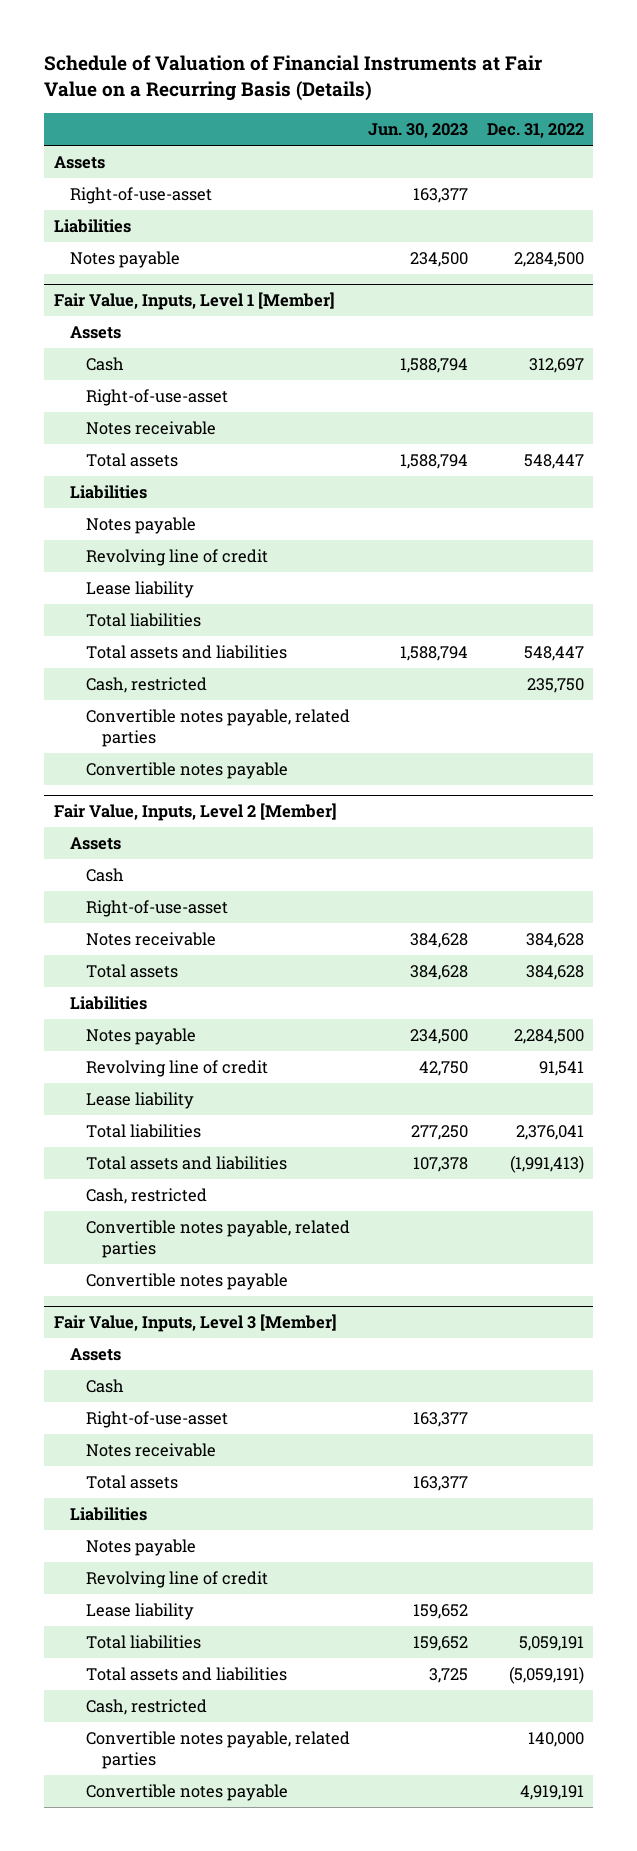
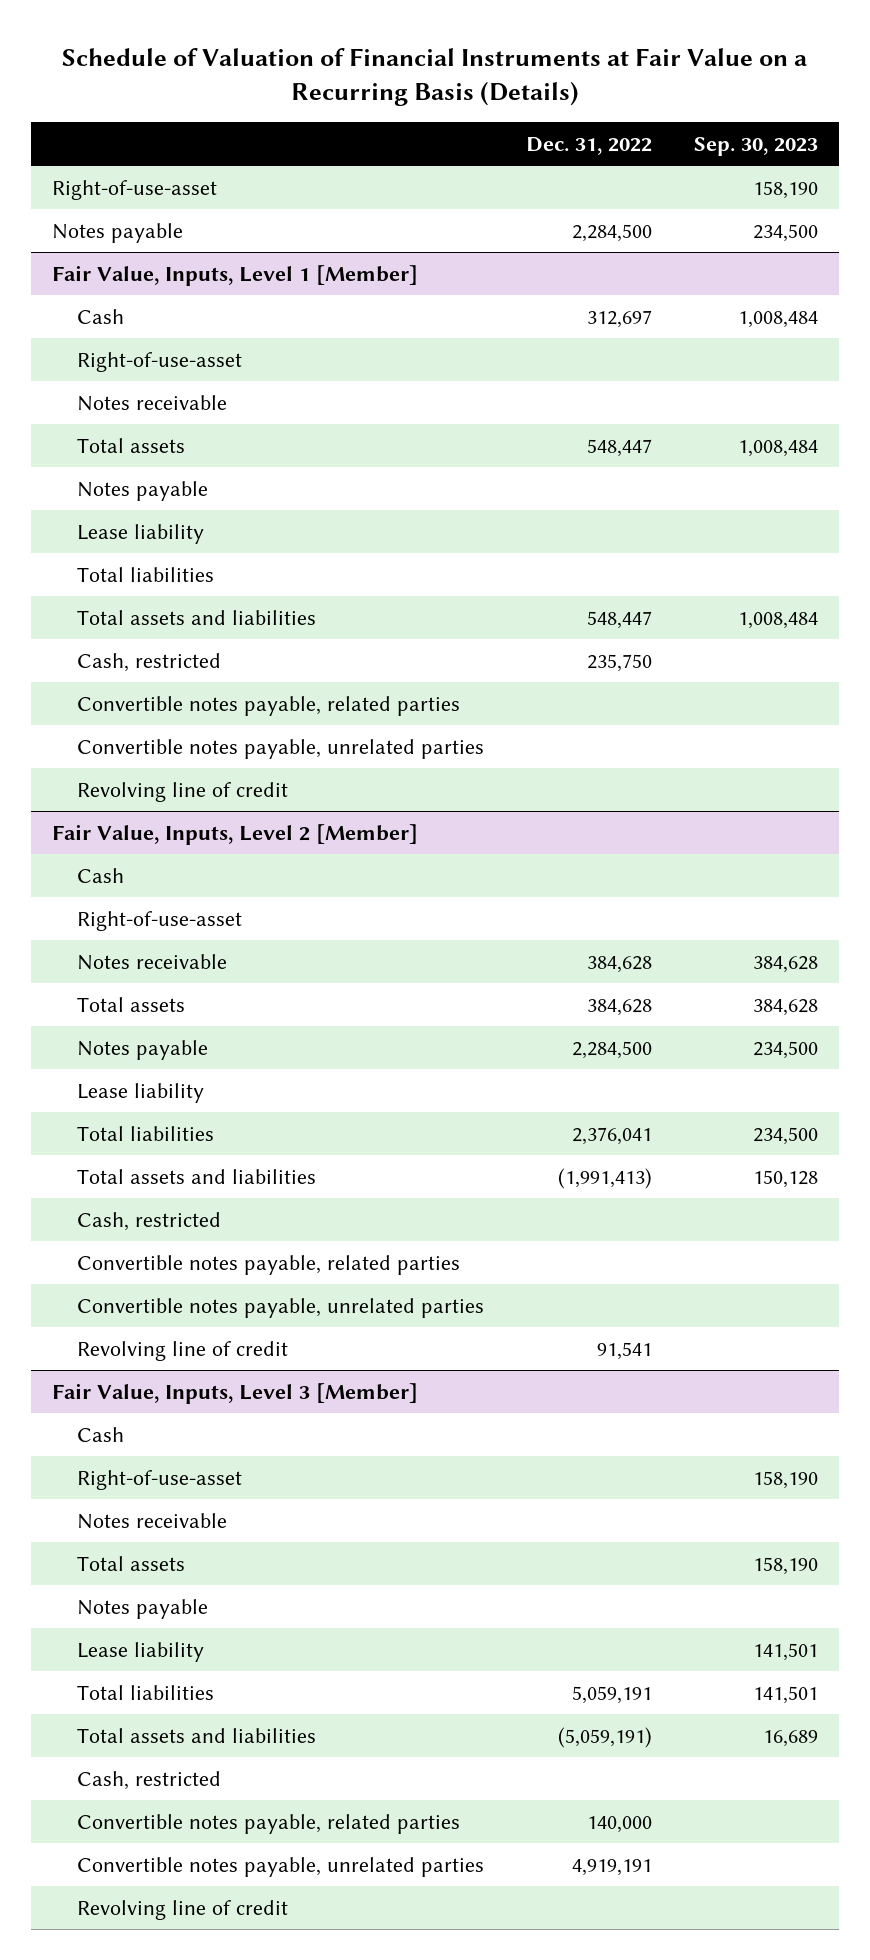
[368,123,469,139] Jun. 30, 2023 -> none
none -> [693,136,818,156] Sep. 30, 2023
[53,156,105,170] Assets -> none
[53,219,131,234] Liabilities -> none
[69,326,121,340] Assets -> none
[69,485,147,500] Liabilities -> none
[85,762,288,780] Convertible notes payable -> [76,738,484,759] Convertible notes payable, unrelated parties
[85,549,268,567] Revolving line of credit -> [76,781,288,802] Revolving line of credit
[69,837,121,851] Assets -> none
[69,996,147,1011] Liabilities -> none
[85,1273,288,1291] Convertible notes payable -> [76,1297,484,1318] Convertible notes payable, unrelated parties
[85,1060,268,1078] Revolving line of credit -> [76,1340,288,1361] Revolving line of credit
[69,1348,121,1362] Assets -> none
[69,1507,147,1522] Liabilities -> none
[85,1784,288,1802] Convertible notes payable -> [76,1856,484,1877] Convertible notes payable, unrelated parties
[85,1571,268,1589] Revolving line of credit -> [76,1899,288,1920] Revolving line of credit

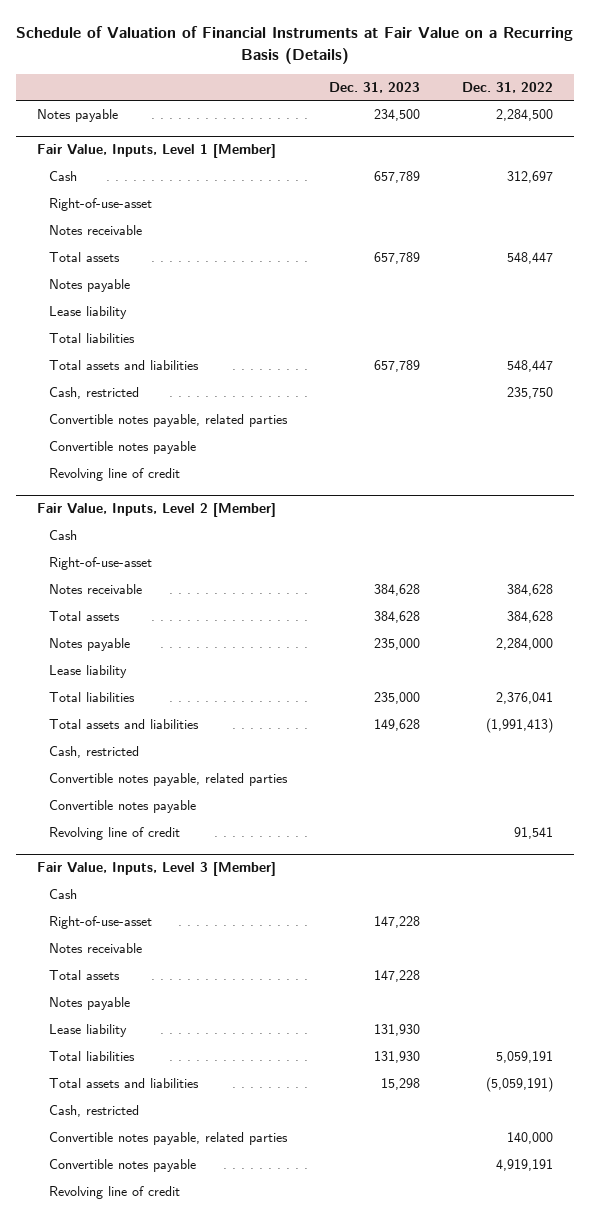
[693,136,818,156] Sep. 30, 2023 -> none
none -> [328,81,420,93] Dec. 31, 2023
[52,179,218,200] Right-of-use-asset -> none
[76,738,484,759] Convertible notes payable, unrelated parties -> [48,441,196,455] Convertible notes payable
[571,1040,652,1059] 2,284,500 -> [495,638,553,651] 2,284,000
[76,1297,484,1318] Convertible notes payable, unrelated parties -> [48,800,196,814] Convertible notes payable
[76,1856,484,1877] Convertible notes payable, unrelated parties -> [48,1159,196,1173] Convertible notes payable

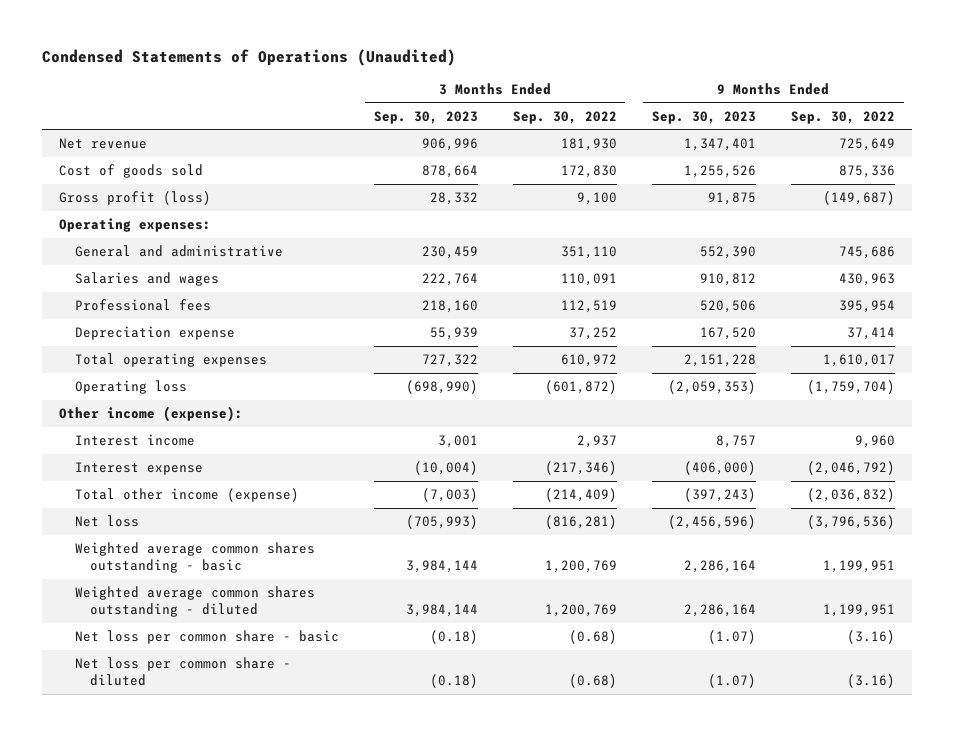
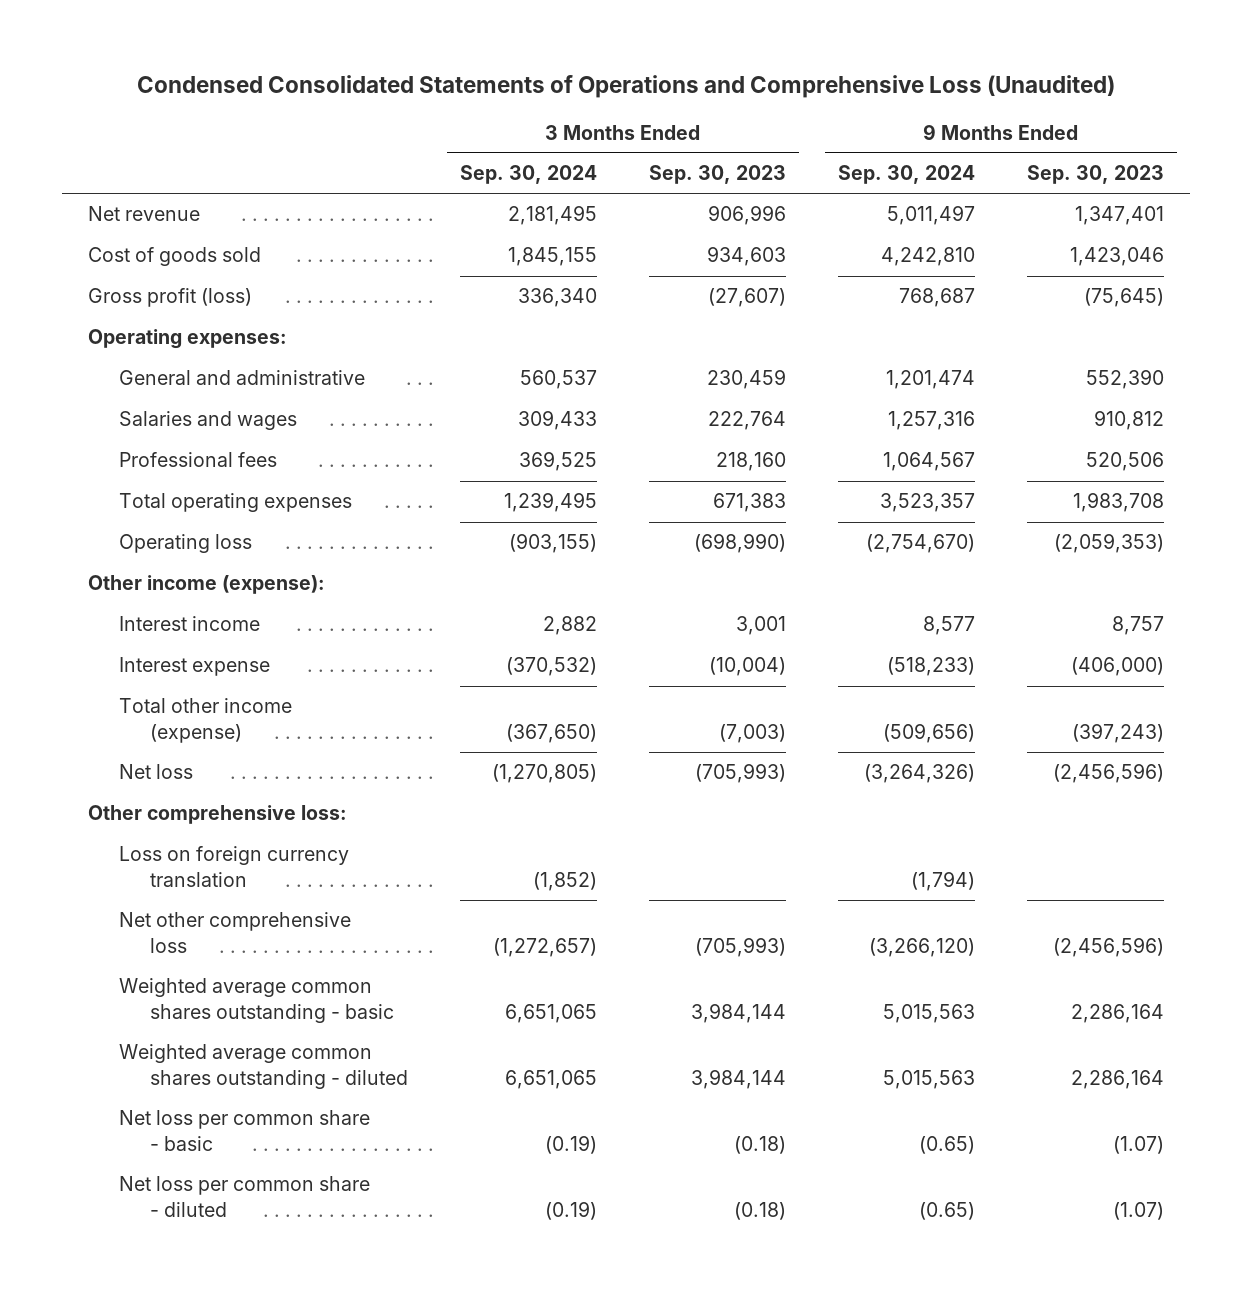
[41,49,456,67] Condensed Statements of Operations (Unaudited) -> [136,74,1115,98] Condensed Consolidated Statements of Operations and Comprehensive Loss (Unaudited)
[512,110,617,124] Sep. 30, 2022 -> none
[790,110,895,124] Sep. 30, 2022 -> none
none -> [459,165,597,185] Sep. 30, 2024
none -> [837,165,975,185] Sep. 30, 2024
[421,165,478,179] 878,664 -> [706,246,786,267] 934,603
[683,165,756,179] 1,255,526 -> [1069,247,1164,267] 1,423,046
[429,192,478,206] 28,332 -> [707,288,786,308] (27,607)
[707,192,756,206] 91,875 -> [1083,288,1164,308] (75,645)
[74,326,235,341] Depreciation expense -> none
[421,354,478,368] 727,322 -> [712,493,786,513] 671,383
[683,354,756,368] 2,151,228 -> [1072,492,1164,513] 1,983,708
none -> [88,805,348,825] Other comprehensive loss:
none -> [118,846,349,887] Loss on foreign currency translation
none -> [118,912,351,953] Net other comprehensive loss

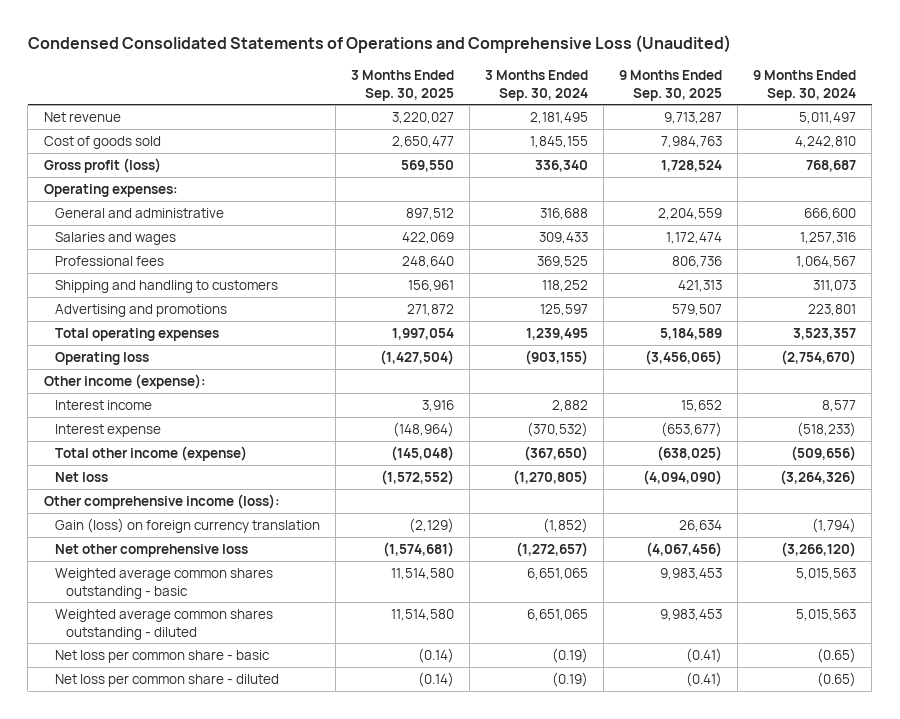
[648,165,786,185] Sep. 30, 2023 -> none
[1026,165,1164,185] Sep. 30, 2023 -> none
none -> [350,69,454,101] 3 Months Ended Sep. 30, 2025
none -> [619,69,723,101] 9 Months Ended Sep. 30, 2025
[519,370,597,390] 560,537 -> [540,207,589,220] 316,688
[885,370,975,390] 1,201,474 -> [804,207,857,220] 666,600
none -> [54,279,278,293] Shipping and handling to customers
none -> [54,303,227,317] Advertising and promotions
[88,805,348,825] Other comprehensive loss: -> [43,493,280,509] Other comprehensive income (loss):
[118,846,349,887] Loss on foreign currency translation -> [54,517,320,533] Gain (loss) on foreign currency translation

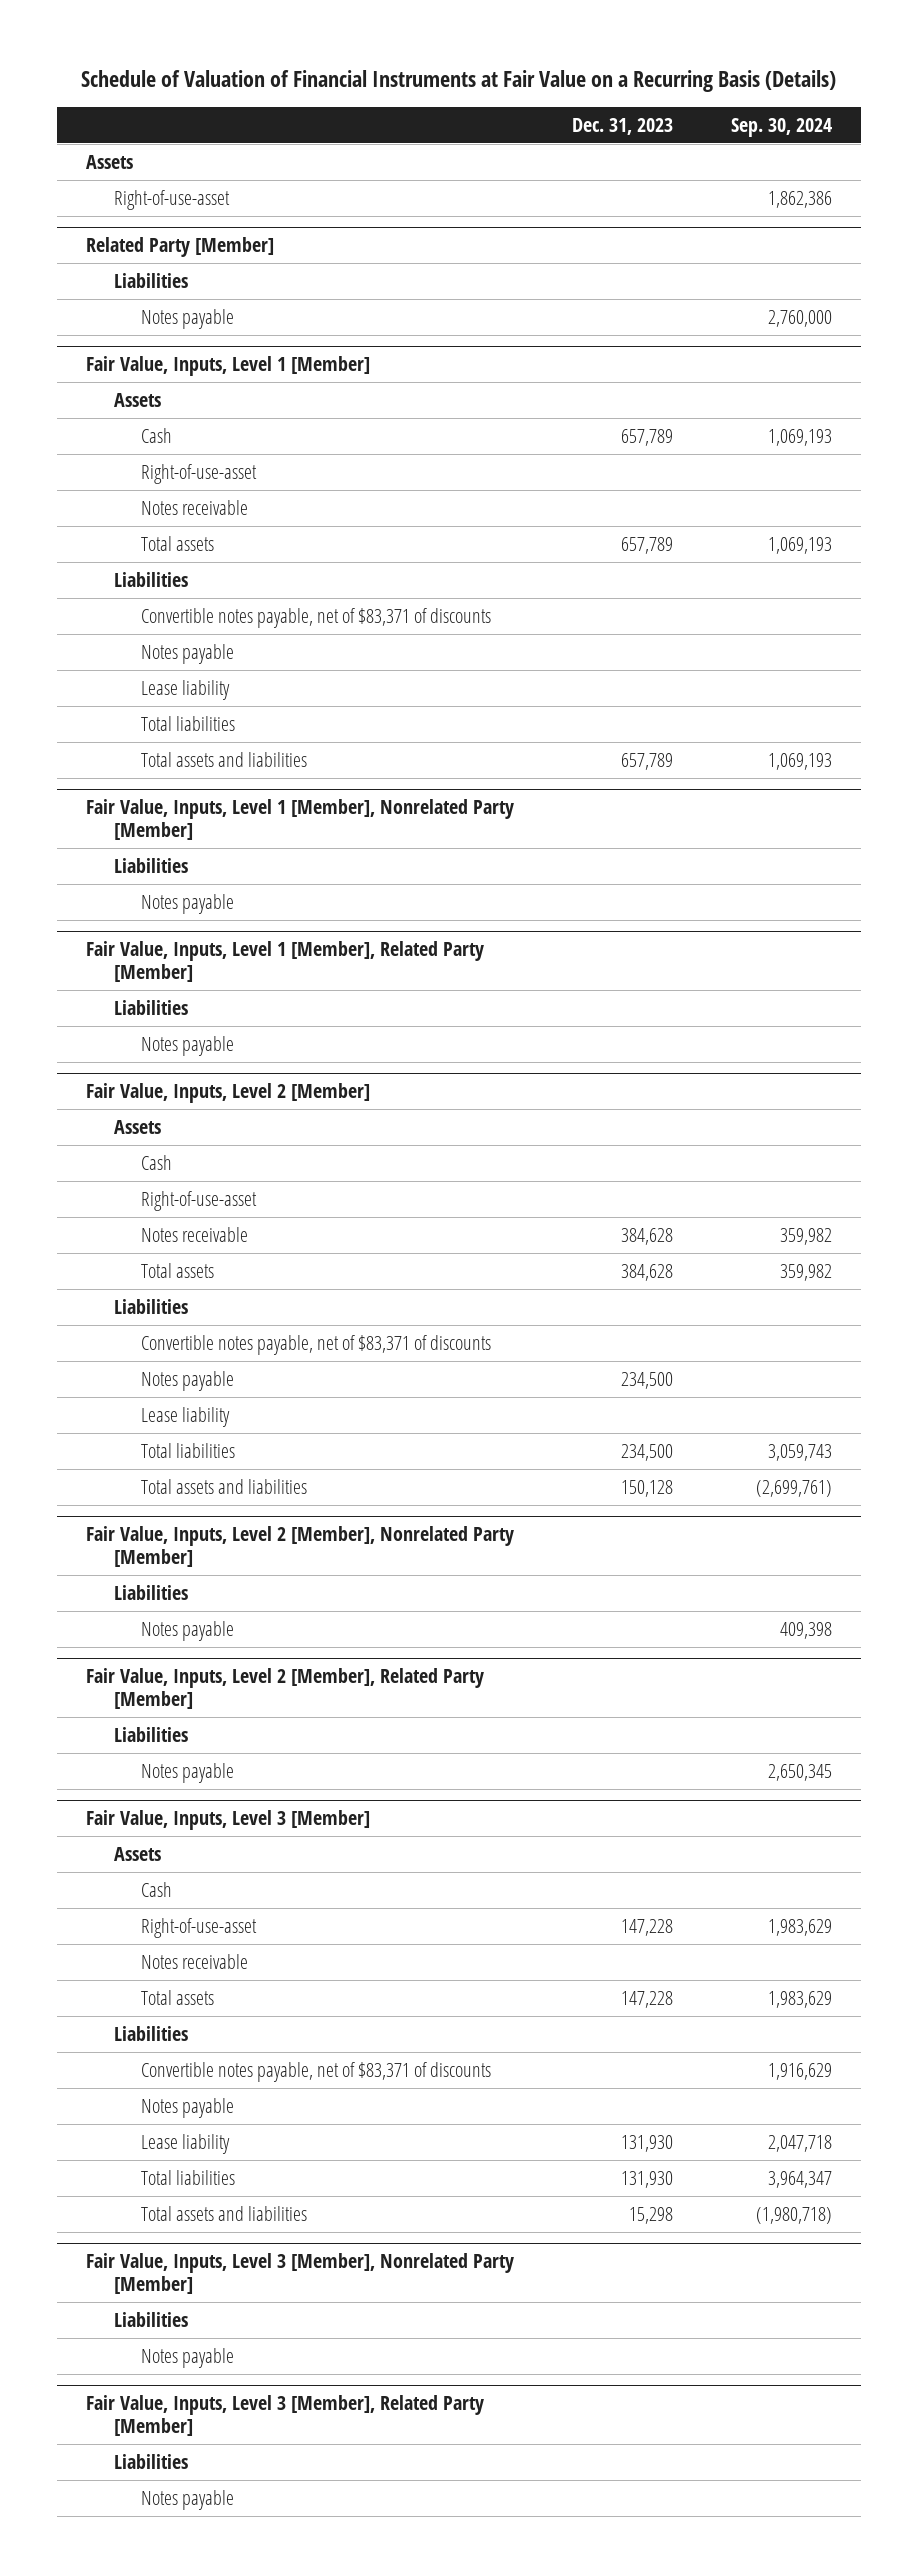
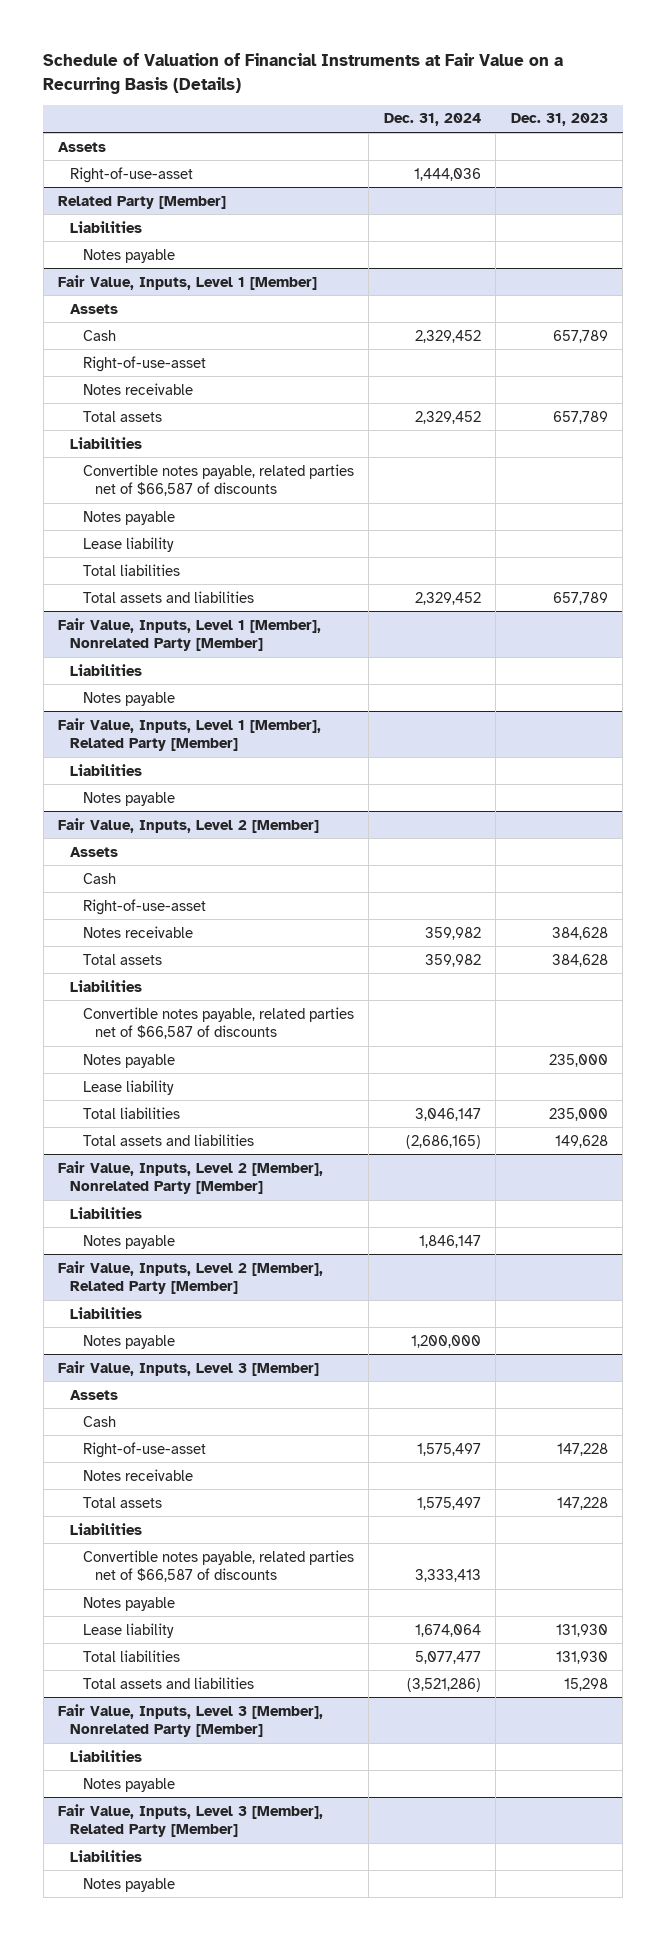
[731,117,833,137] Sep. 30, 2024 -> none
none -> [383,113,481,127] Dec. 31, 2024
[141,607,492,628] Convertible notes payable, net of $83,371 of discounts -> [82,463,354,496] Convertible notes payable, related parties net of $66,587 of discounts
[141,1334,492,1355] Convertible notes payable, net of $83,371 of discounts -> [82,1006,354,1039] Convertible notes payable, related parties net of $66,587 of discounts
[621,1371,674,1389] 234,500 -> [548,1053,608,1067] 235,000
[621,1443,674,1461] 234,500 -> [548,1107,608,1121] 235,000
[621,1479,674,1497] 150,128 -> [554,1134,608,1148] 149,628
[141,2061,492,2082] Convertible notes payable, net of $83,371 of discounts -> [82,1549,354,1582] Convertible notes payable, related parties net of $66,587 of discounts

